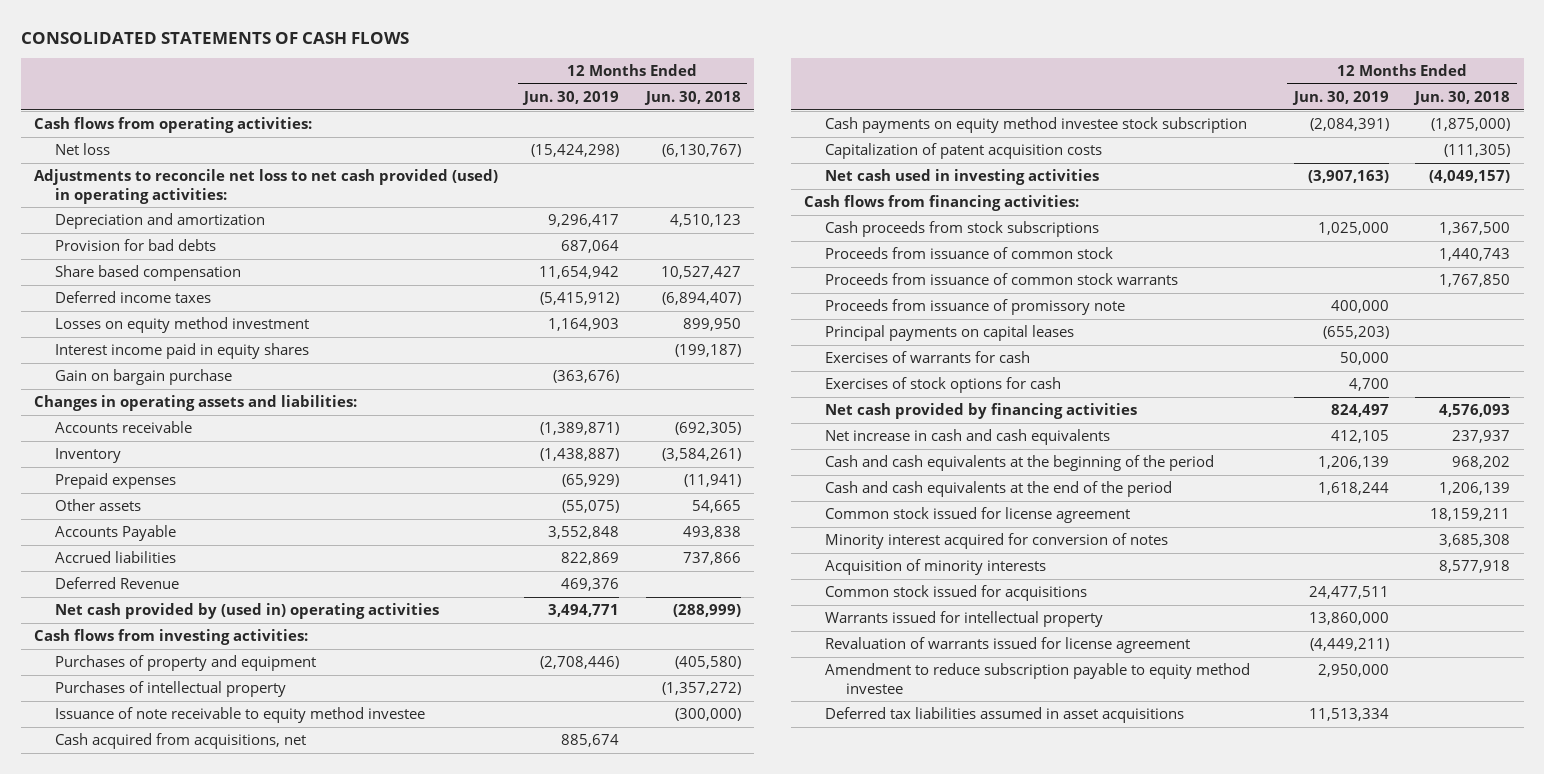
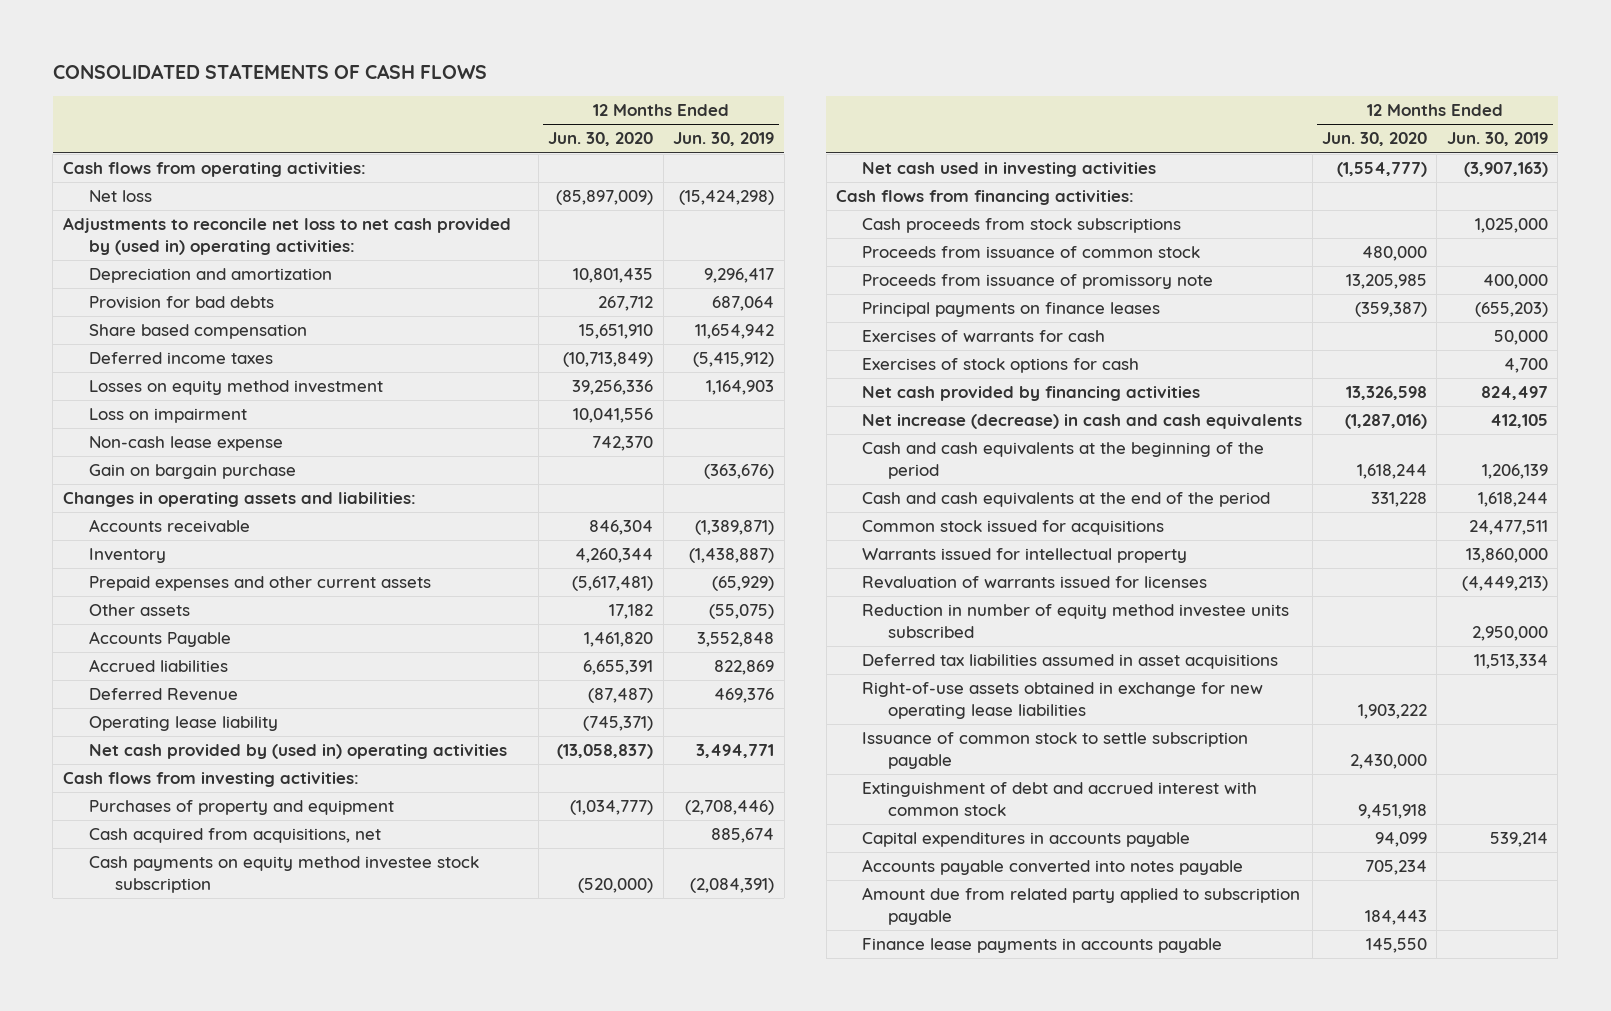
[643,90,741,105] Jun. 30, 2018 -> none
none -> [548,132,654,147] Jun. 30, 2020
[33,169,498,204] Adjustments to reconcile net loss to net cash provided (used) in operating activities: -> [62,217,511,255] Adjustments to reconcile net loss to net cash provided by (used in) operating activities:
[55,343,310,360] Interest income paid in equity shares -> none
none -> [88,408,247,424] Loss on impairment
none -> [88,436,283,452] Non-cash lease expense
[55,473,177,490] Prepaid expenses -> [88,576,431,592] Prepaid expenses and other current assets
none -> [88,716,278,732] Operating lease liability
[55,681,287,698] Purchases of intellectual property -> none
[55,707,426,724] Issuance of note receivable to equity method investee -> none
[825,143,1103,160] Capitalization of patent acquisition costs -> none
[825,273,1179,286] Proceeds from issuance of common stock warrants -> none
[825,325,1075,342] Principal payments on capital leases -> [862,302,1161,318] Principal payments on finance leases
[825,429,1111,446] Net increase in cash and cash equivalents -> [862,414,1303,430] Net increase (decrease) in cash and cash equivalents
[825,507,1131,524] Common stock issued for license agreement -> none
[825,533,1169,550] Minority interest acquired for conversion of notes -> none
[825,559,1047,576] Acquisition of minority interests -> none
[825,637,1191,654] Revaluation of warrants issued for license agreement -> [862,576,1208,590] Revaluation of warrants issued for licenses
[1310,638,1390,652] (4,449,211) -> [1461,576,1548,592] (4,449,213)
[825,663,1251,694] Amendment to reduce subscription payable to equity method investee -> [862,604,1290,638] Reduction in number of equity method investee units subscribed
none -> [862,682,1264,719] Right-of-use assets obtained in exchange for new operating lease liabilities
none -> [862,732,1249,769] Issuance of common stock to settle subscription payable
none -> [862,782,1258,816] Extinguishment of debt and accrued interest with common stock
none -> [862,832,1191,848] Capital expenditures in accounts payable
none -> [862,859,1244,876] Accounts payable converted into notes payable
none -> [862,887,1301,925] Amount due from related party applied to subscription payable
none -> [862,938,1223,954] Finance lease payments in accounts payable

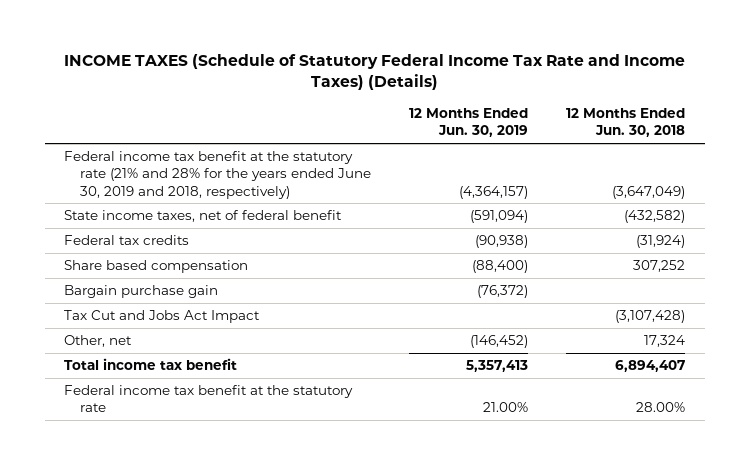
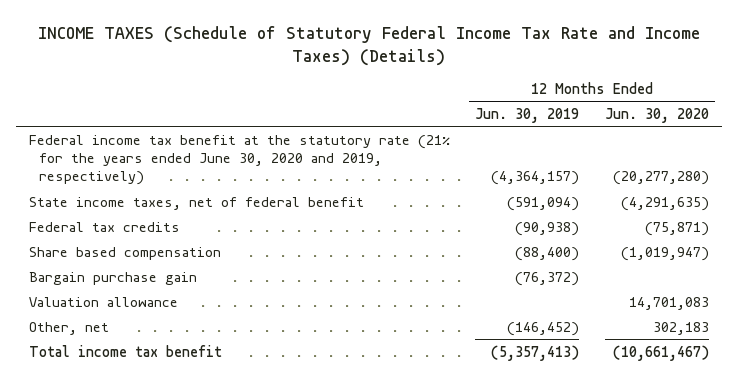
[566,108,686,138] 12 Months Ended Jun. 30, 2018 -> none
none -> [604,107,709,123] Jun. 30, 2020
[64,151,372,199] Federal income tax benefit at the statutory rate (21% and 28% for the years ended June 30, 2019 and 2018, respectively) -> [28,134,450,186] Federal income tax benefit at the statutory rate (21% for the years ended June 30, 2020 and 2019, respectively)
[64,310,261,324] Tax Cut and Jobs Act Impact -> none
none -> [28,296,178,307] Valuation allowance
[64,385,354,413] Federal income tax benefit at the statutory rate -> none
[466,360,529,373] 5,357,413 -> [491,344,580,361] (5,357,413)

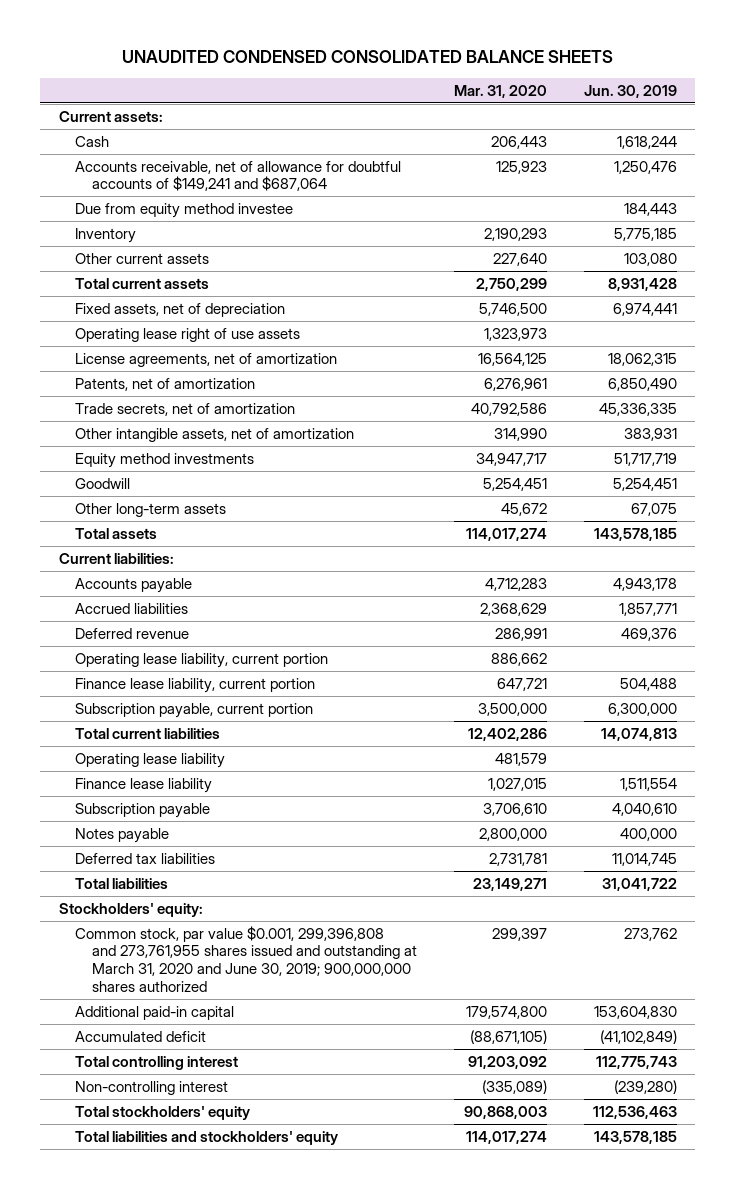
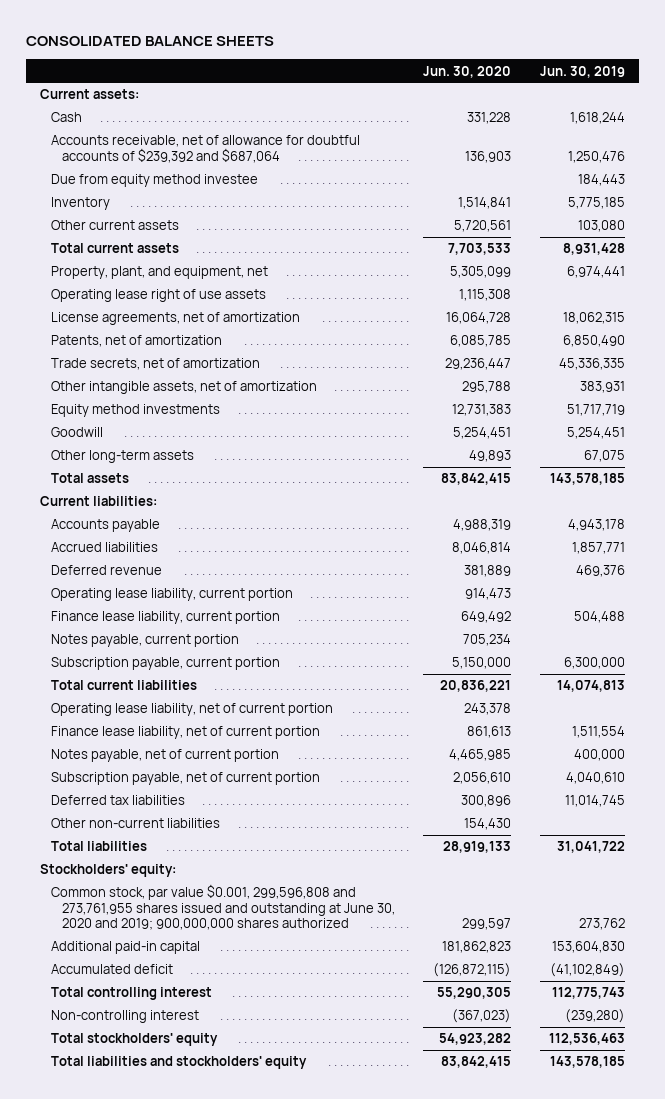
[121,50,613,64] UNAUDITED CONDENSED CONSOLIDATED BALANCE SHEETS -> [25,36,274,47] CONSOLIDATED BALANCE SHEETS
[453,84,547,98] Mar. 31, 2020 -> none
none -> [423,65,512,78] Jun. 30, 2020
[75,160,402,192] Accounts receivable, net of allowance for doubtful accounts of $149,241 and $687,064 -> [51,135,361,163] Accounts receivable, net of allowance for doubtful accounts of $239,392 and $687,064
[75,302,286,317] Fixed assets, net of depreciation -> [51,266,269,280] Property, plant, and equipment, net
none -> [51,634,240,648] Notes payable, current portion
[75,827,170,843] Notes payable -> none
[75,752,226,768] Operating lease liability -> [51,703,334,717] Operating lease liability, net of current portion
[75,777,213,793] Finance lease liability -> [51,726,321,740] Finance lease liability, net of current portion
none -> [51,749,280,763] Notes payable, net of current portion
[75,802,211,818] Subscription payable -> [51,772,321,786] Subscription payable, net of current portion
none -> [51,818,221,829] Other non-current liabilities
[75,925,418,992] Common stock, par value $0.001, 299,396,808 and 273,761,955 shares issued and outstanding at March 31, 2020 and June 30, 2019; 900,000,000 shares authorized -> [51,884,396,931] Common stock, par value $0.001, 299,596,808 and 273,761,955 shares issued and outstanding at June 30, 2020 and 2019; 900,000,000 shares authorized

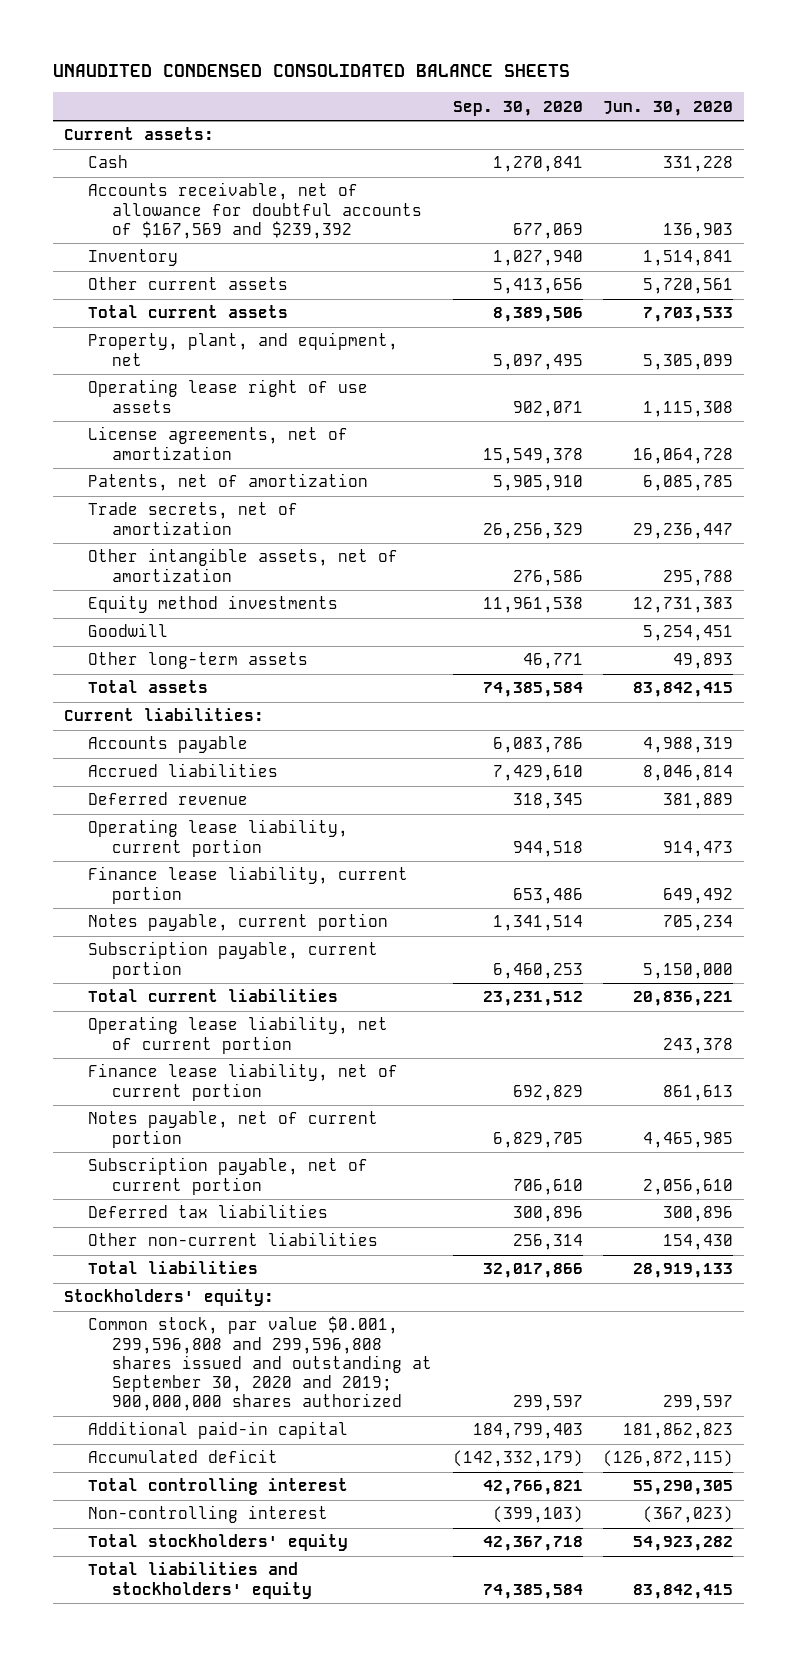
[25,36,274,47] CONSOLIDATED BALANCE SHEETS -> [53,64,571,78] UNAUDITED CONDENSED CONSOLIDATED BALANCE SHEETS
[539,65,625,78] Jun. 30, 2019 -> none
none -> [452,100,583,116] Sep. 30, 2020
[51,174,259,188] Due from equity method investee -> none
[51,135,361,163] Accounts receivable, net of allowance for doubtful accounts of $239,392 and $687,064 -> [87,182,422,239] Accounts receivable, net of allowance for doubtful accounts of $167,569 and $239,392
[51,884,396,931] Common stock, par value $0.001, 299,596,808 and 273,761,955 shares issued and outstanding at June 30, 2020 and 2019; 900,000,000 shares authorized -> [87,1316,432,1412] Common stock, par value $0.001, 299,596,808 and 299,596,808 shares issued and outstanding at September 30, 2020 and 2019; 900,000,000 shares authorized

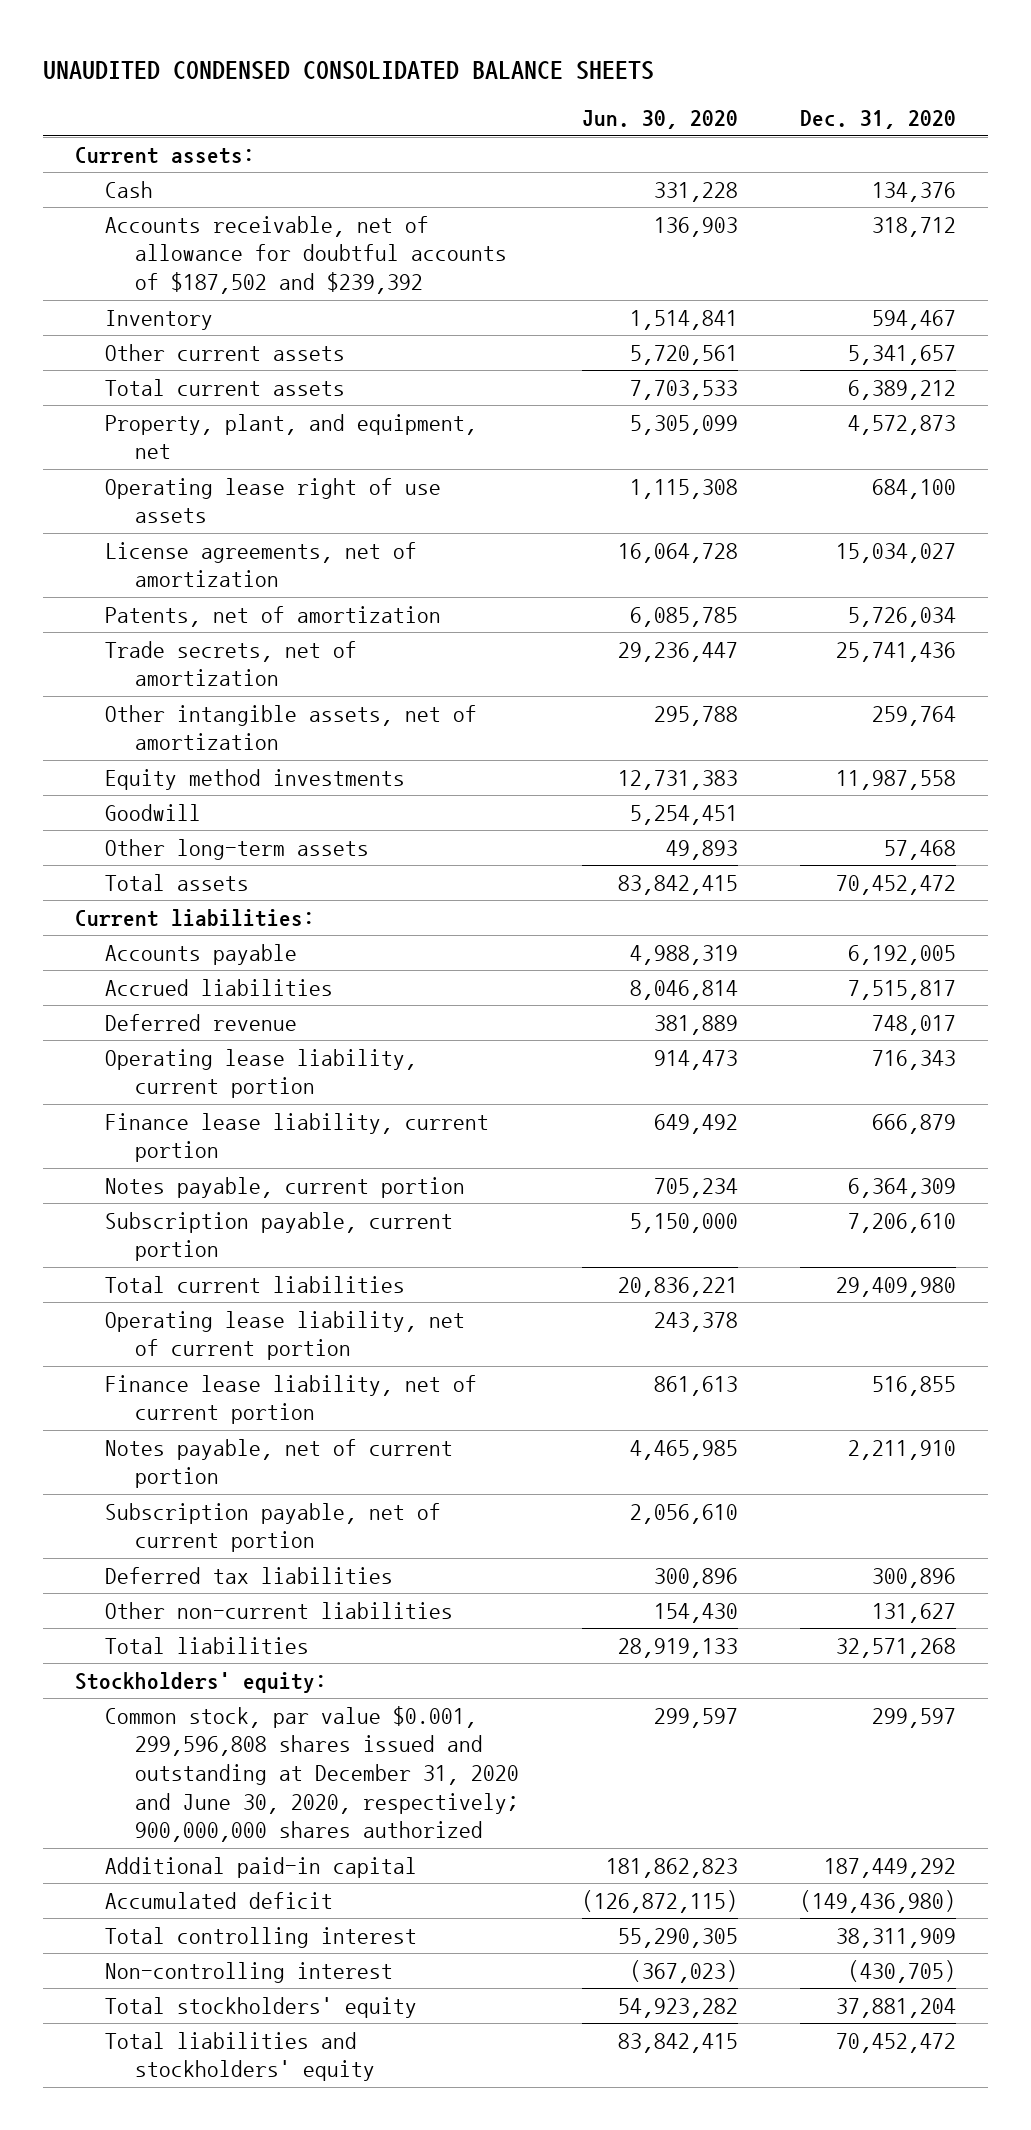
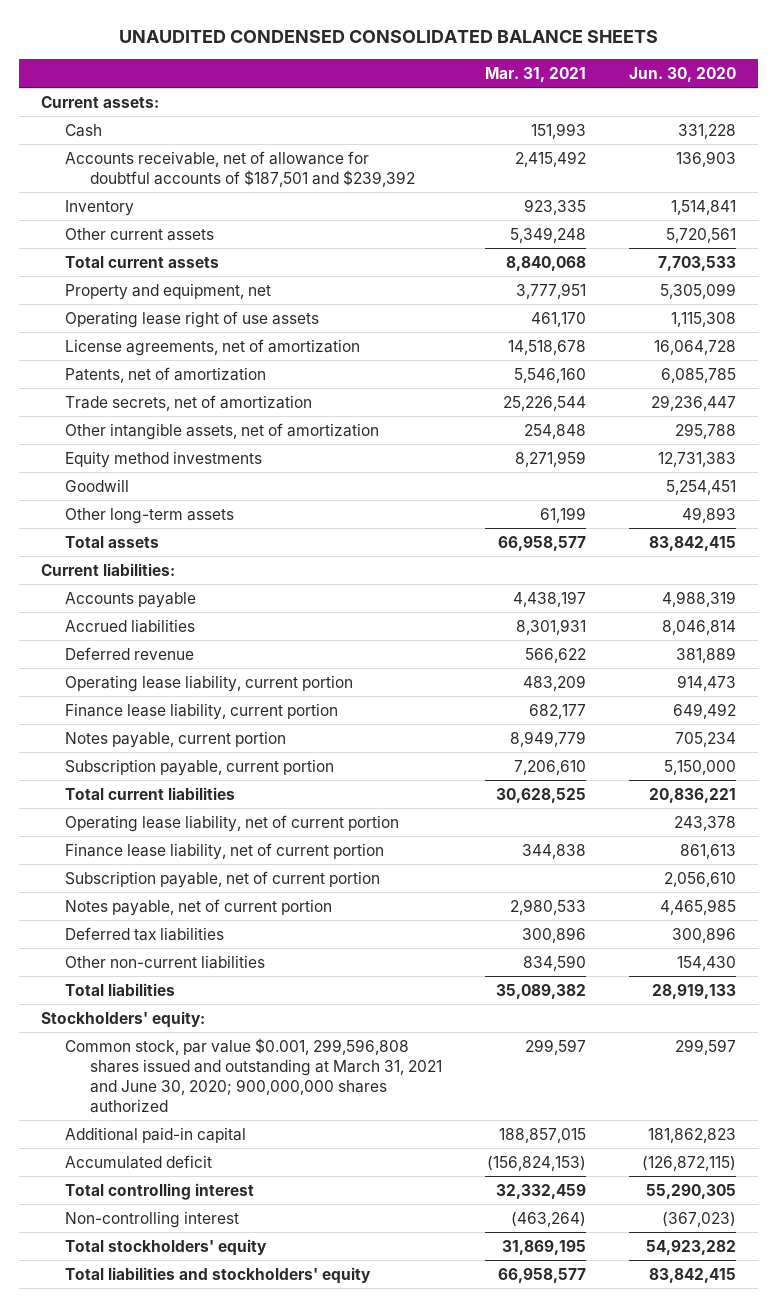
[800,110,957,130] Dec. 31, 2020 -> none
none -> [485,66,587,82] Mar. 31, 2021
[104,215,508,295] Accounts receivable, net of allowance for doubtful accounts of $187,502 and $239,392 -> [65,150,416,187] Accounts receivable, net of allowance for doubtful accounts of $187,501 and $239,392
[104,413,477,460] Property, plant, and equipment, net -> [65,282,272,300] Property and equipment, net
[104,1438,453,1489] Notes payable, net of current portion -> [65,898,333,916] Notes payable, net of current portion
[104,1705,520,1843] Common stock, par value $0.001, 299,596,808 shares issued and outstanding at December 31, 2020 and June 30, 2020, respectively; 900,000,000 shares authorized -> [65,1037,443,1113] Common stock, par value $0.001, 299,596,808 shares issued and outstanding at March 31, 2021 and June 30, 2020; 900,000,000 shares authorized

